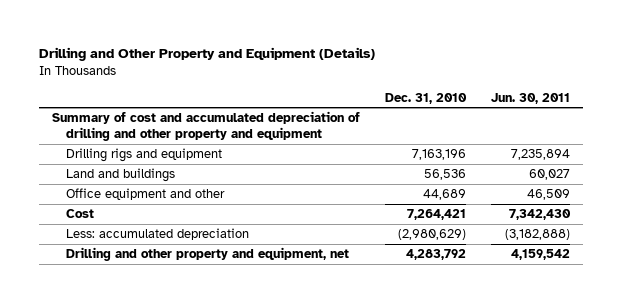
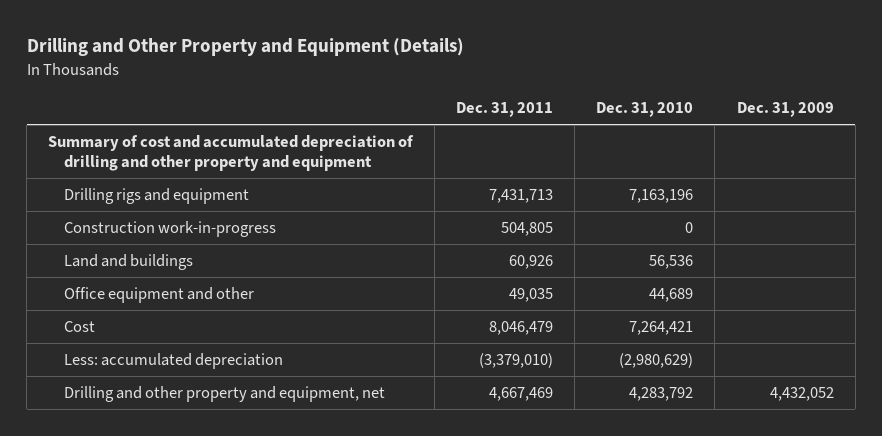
[491,92,571,104] Jun. 30, 2011 -> none
none -> [456,101,554,117] Dec. 31, 2011
none -> [736,101,834,117] Dec. 31, 2009
none -> [63,220,276,237] Construction work-in-progress

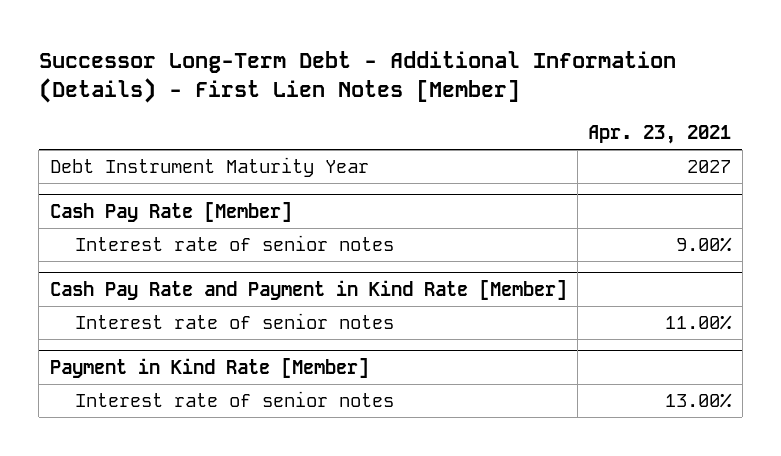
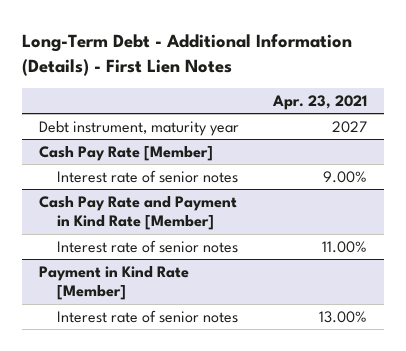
[38,51,676,104] Successor Long-Term Debt - Additional Information (Details) - First Lien Notes [Member] -> [22,34,353,76] Long-Term Debt - Additional Information (Details) - First Lien Notes
[49,157,369,178] Debt Instrument Maturity Year -> [39,120,240,136] Debt instrument, maturity year

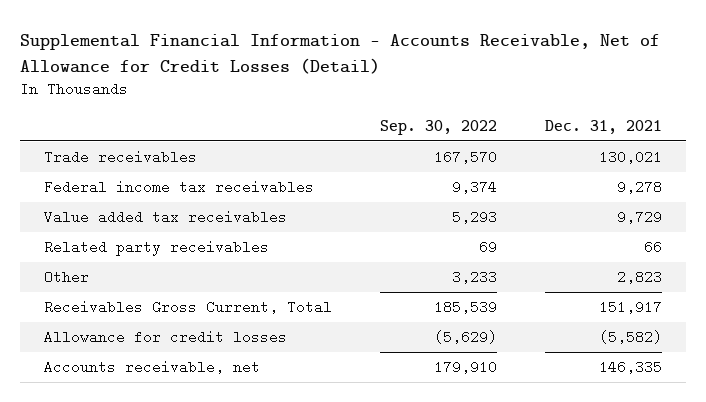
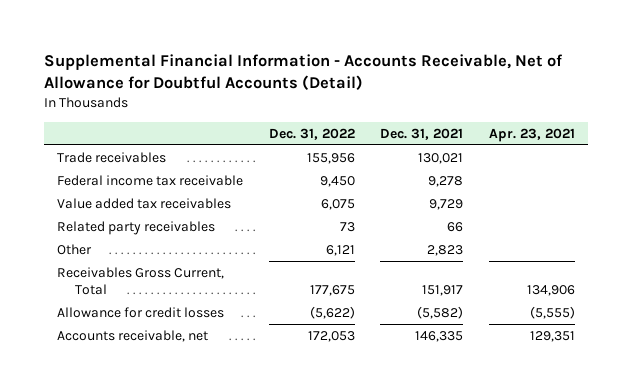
[20,33,661,74] Supplemental Financial Information - Accounts Receivable, Net of Allowance for Credit Losses (Detail) -> [44,54,564,91] Supplemental Financial Information - Accounts Receivable, Net of Allowance for Doubtful Accounts (Detail)
[380,120,498,136] Sep. 30, 2022 -> none
none -> [268,127,355,140] Dec. 31, 2022
none -> [488,127,575,142] Apr. 23, 2021
[44,179,315,194] Federal income tax receivables -> [56,174,243,186] Federal income tax receivable

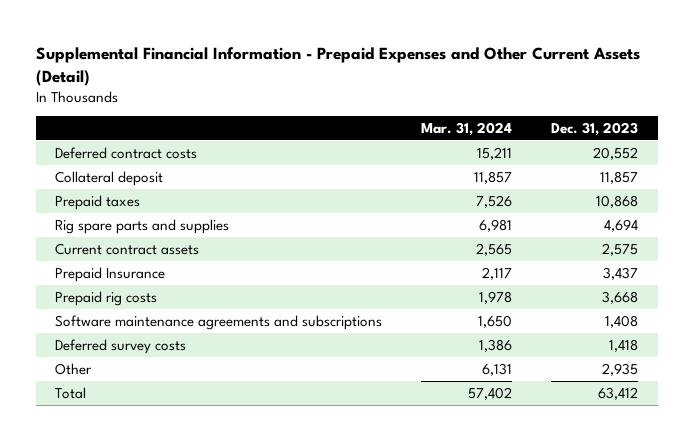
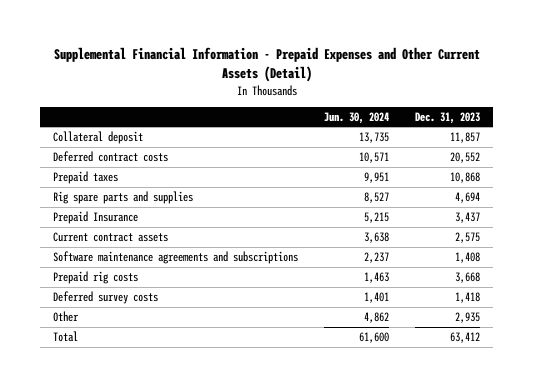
[421,122,513,137] Mar. 31, 2024 -> none
none -> [324,111,390,124] Jun. 30, 2024
[55,146,198,159] Deferred contract costs -> [53,151,169,163] Deferred contract costs
[55,242,200,255] Current contract assets -> [53,232,169,243] Current contract assets
[55,290,158,306] Prepaid rig costs -> [53,271,139,285] Prepaid rig costs

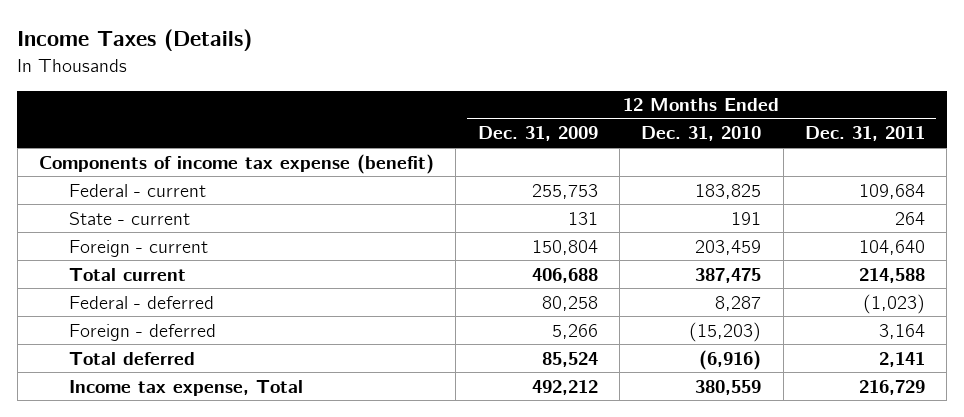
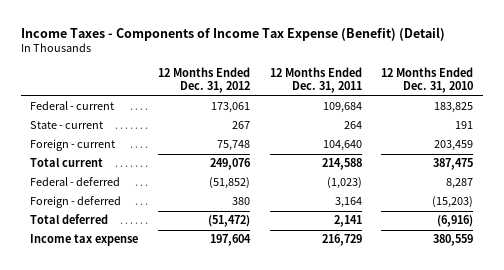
[17,29,253,52] Income Taxes (Details) -> [20,26,445,41] Income Taxes - Components of Income Tax Expense (Benefit) (Detail)
[477,126,598,142] Dec. 31, 2009 -> none
none -> [157,66,250,94] 12 Months Ended Dec. 31, 2012
[39,153,435,174] Components of income tax expense (benefit) -> none
[68,379,303,396] Income tax expense, Total -> [30,234,139,247] Income tax expense

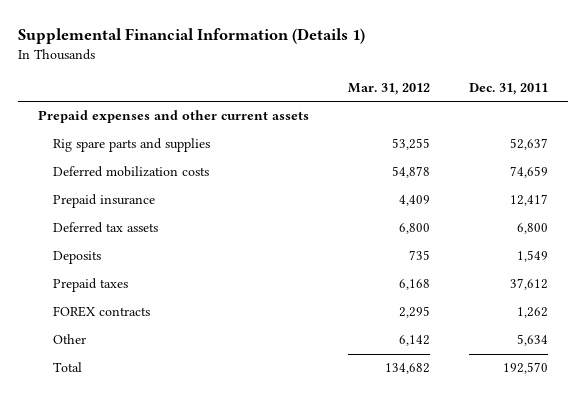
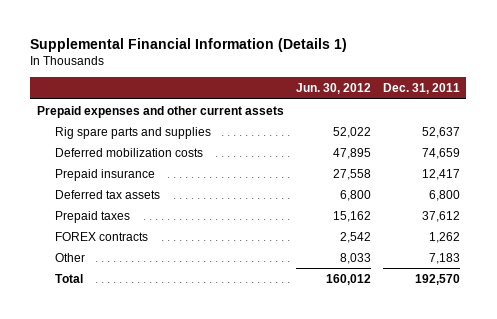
[347,82,430,95] Mar. 31, 2012 -> none
none -> [295,83,371,95] Jun. 30, 2012
[52,251,101,265] Deposits -> none
[517,334,549,347] 5,634 -> [429,252,461,264] 7,183

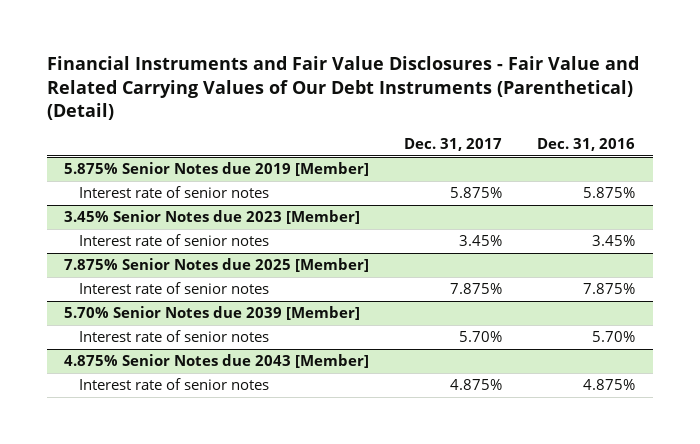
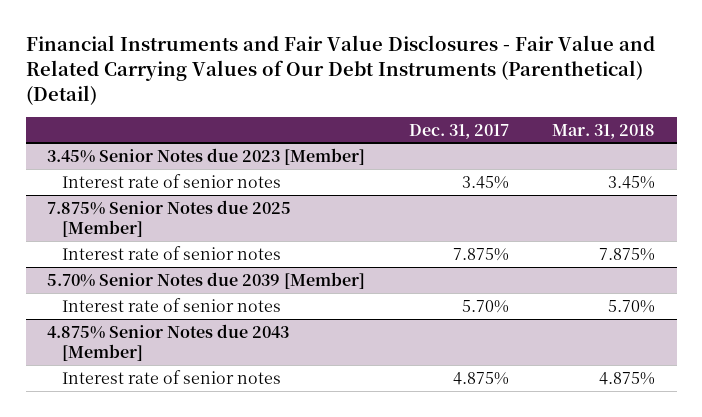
[537,138,636,152] Dec. 31, 2016 -> none
none -> [552,123,656,139] Mar. 31, 2018
[64,162,370,177] 5.875% Senior Notes due 2019 [Member] -> none
[79,186,270,199] Interest rate of senior notes -> none

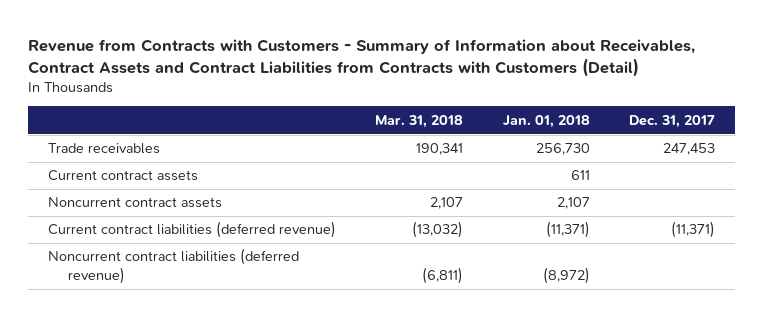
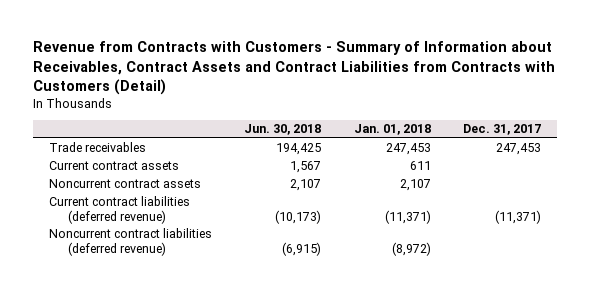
[375,114,464,128] Mar. 31, 2018 -> none
none -> [244,124,322,136] Jun. 30, 2018
[535,143,590,156] 256,730 -> [385,143,431,156] 247,453

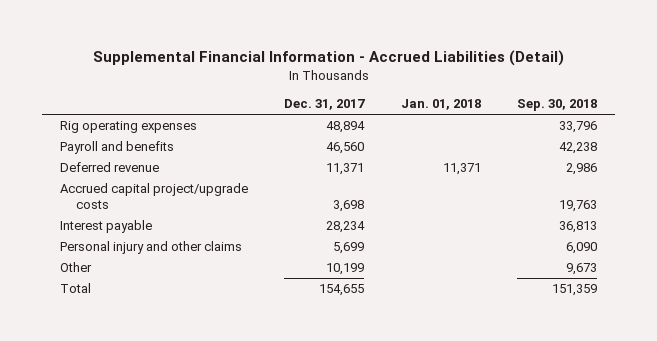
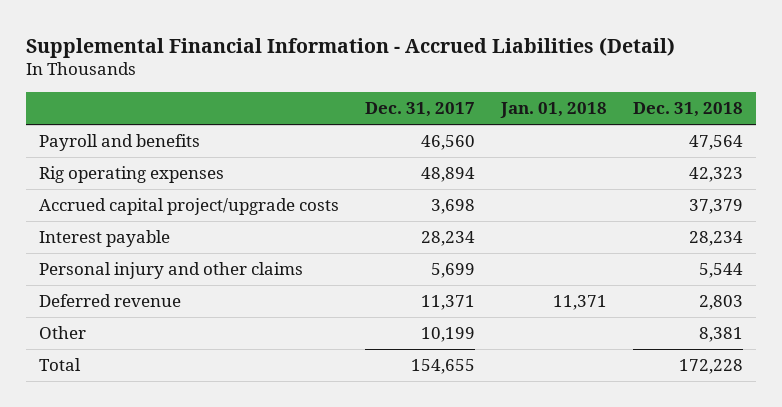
[517,99,598,112] Sep. 30, 2018 -> none
none -> [633,102,744,118] Dec. 31, 2018
[60,121,198,134] Rig operating expenses -> [39,166,225,184] Rig operating expenses
[60,162,160,173] Deferred revenue -> [39,294,182,308] Deferred revenue

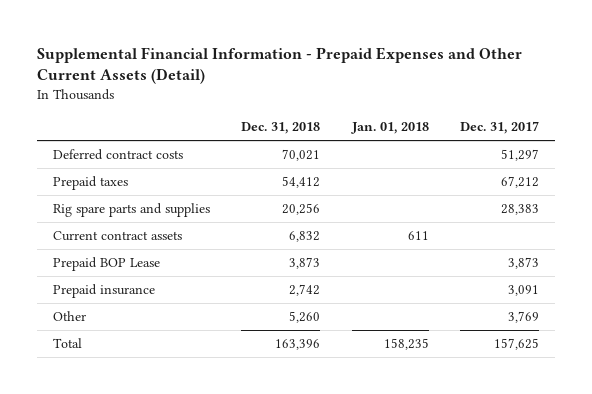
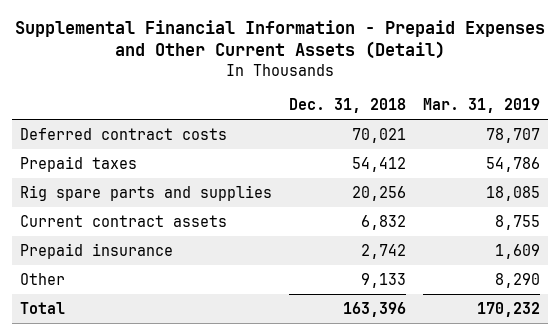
[350,122,429,135] Jan. 01, 2018 -> none
[460,121,540,135] Dec. 31, 2017 -> none
none -> [422,97,540,113] Mar. 31, 2019
[52,257,160,272] Prepaid BOP Lease -> none
[289,311,321,324] 5,260 -> [360,272,406,288] 9,133

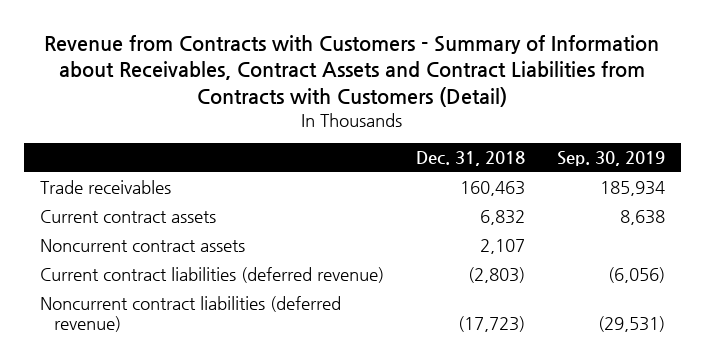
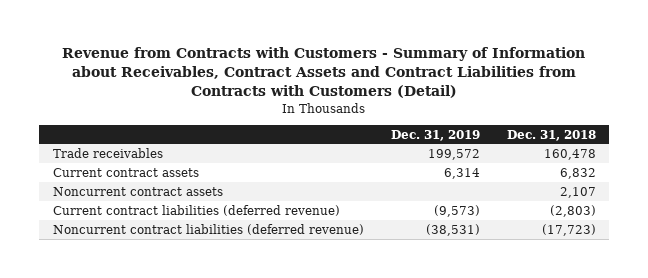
[556,151,665,167] Sep. 30, 2019 -> none
none -> [390,129,480,141] Dec. 31, 2019
[459,181,525,197] 160,463 -> [543,148,596,160] 160,478

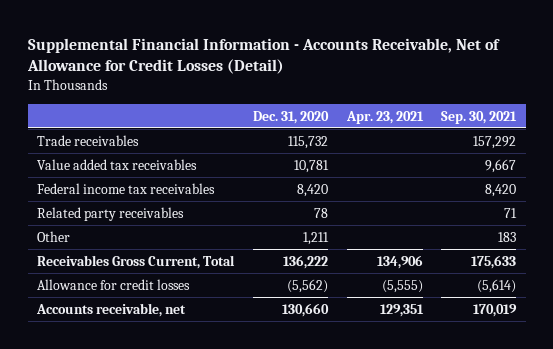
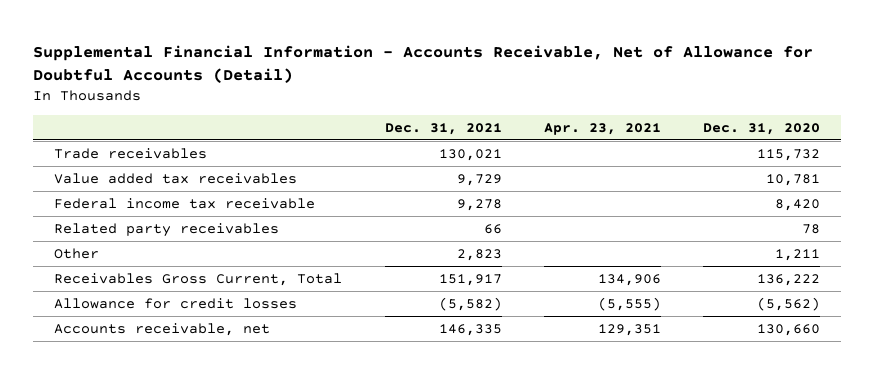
[26,37,500,75] Supplemental Financial Information - Accounts Receivable, Net of Allowance for Credit Losses (Detail) -> [33,44,814,83] Supplemental Financial Information - Accounts Receivable, Net of Allowance for Doubtful Accounts (Detail)
[441,110,518,124] Sep. 30, 2021 -> none
none -> [384,122,502,135] Dec. 31, 2021
[37,182,216,194] Federal income tax receivables -> [54,197,316,209] Federal income tax receivable

